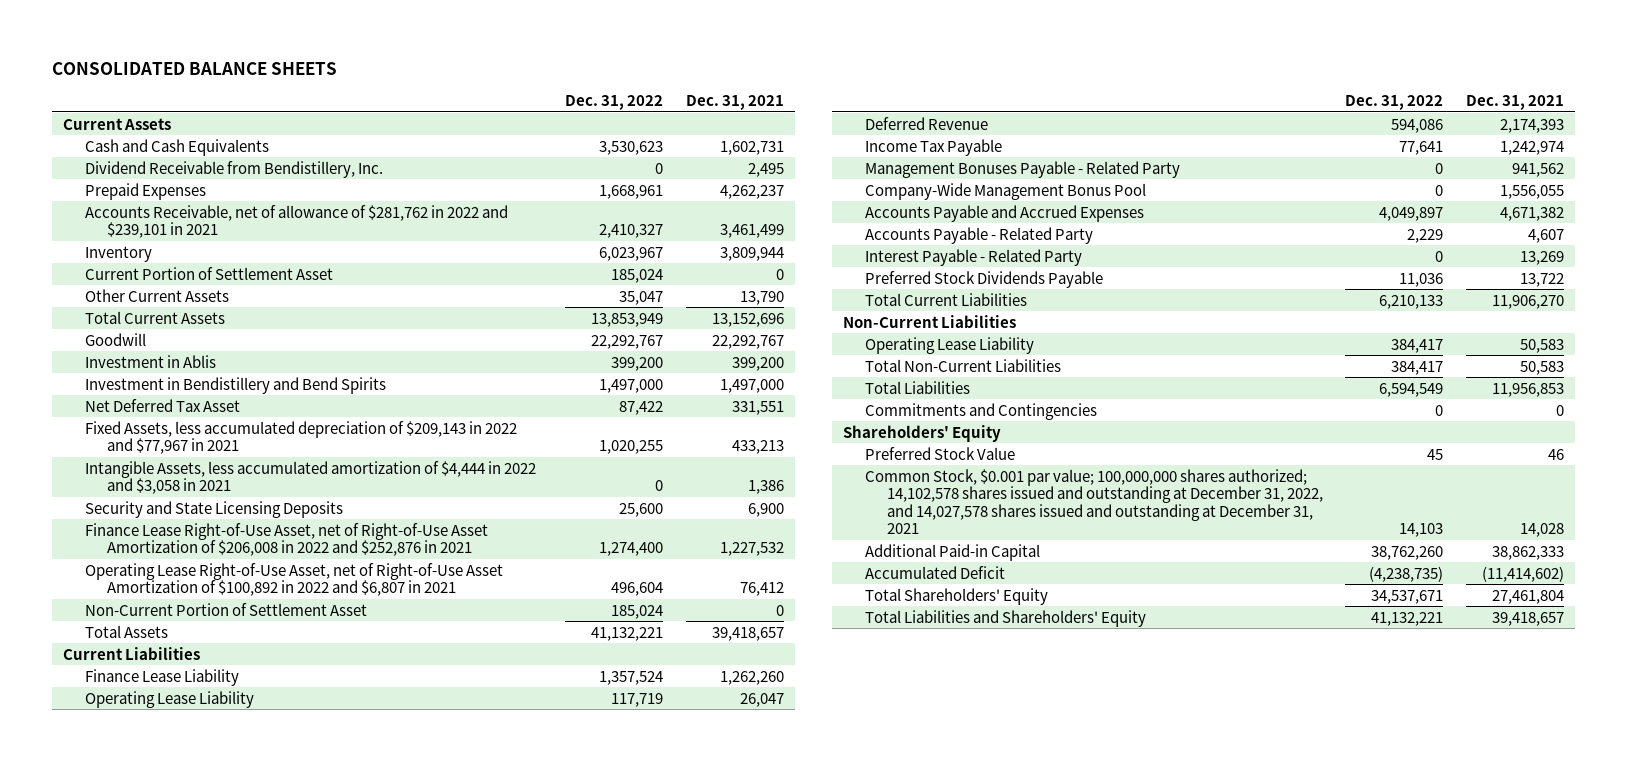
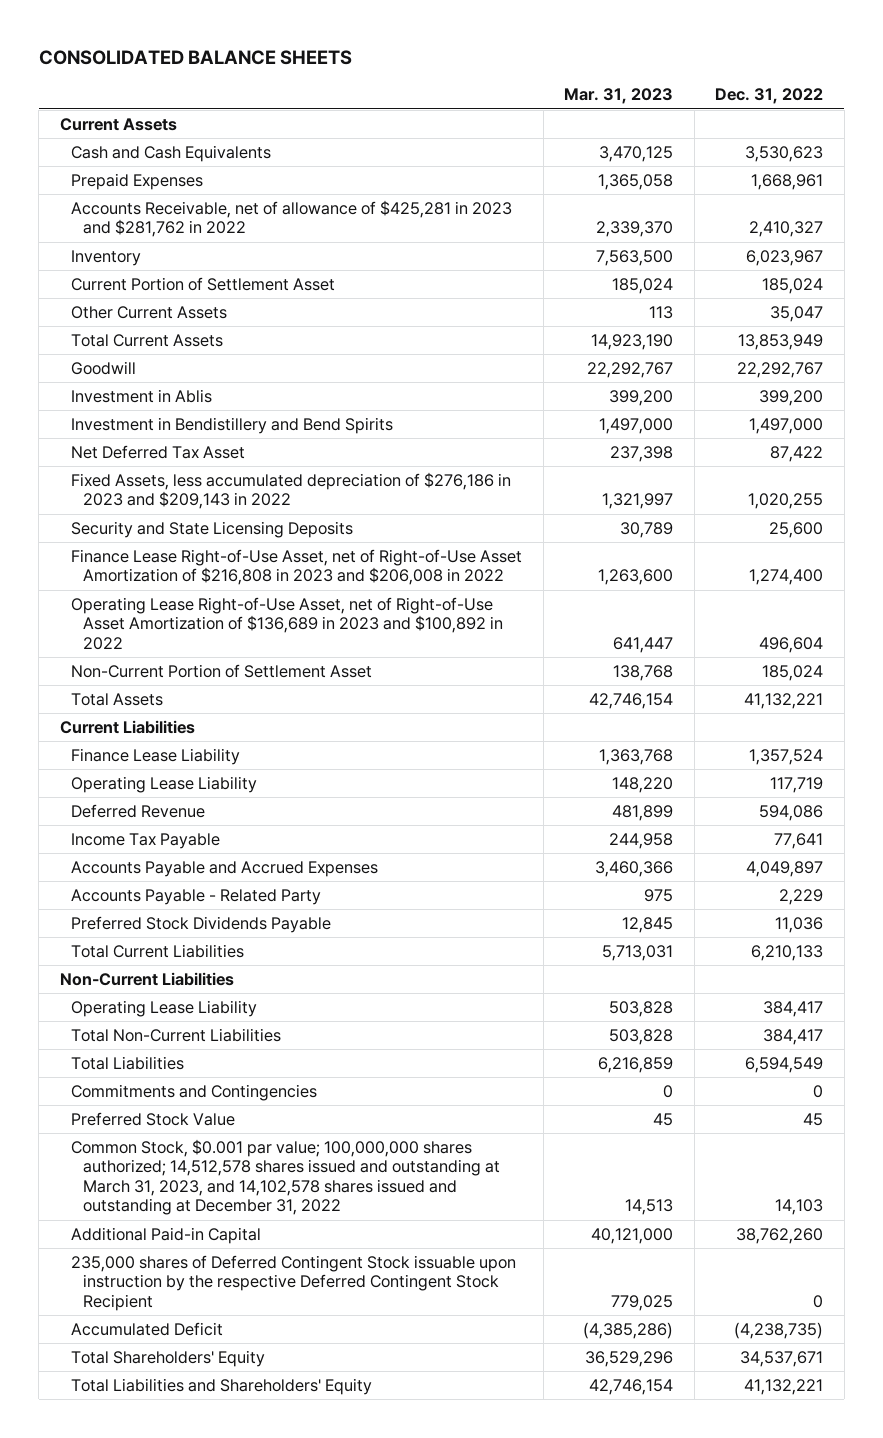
[685,95,784,111] Dec. 31, 2021 -> none
none -> [564,88,674,105] Mar. 31, 2023
[84,160,383,178] Dividend Receivable from Bendistillery, Inc. -> none
[84,204,508,239] Accounts Receivable, net of allowance of $281,762 in 2022 and $239,101 in 2021 -> [71,199,513,238] Accounts Receivable, net of allowance of $425,281 in 2023 and $281,762 in 2022
[84,460,536,495] Intangible Assets, less accumulated amortization of $4,444 in 2022 and $3,058 in 2021 -> none
[84,420,517,455] Fixed Assets, less accumulated depreciation of $209,143 in 2022 and $77,967 in 2021 -> [71,471,512,510] Fixed Assets, less accumulated depreciation of $276,186 in 2023 and $209,143 in 2022
[84,522,488,557] Finance Lease Right-of-Use Asset, net of Right-of-Use Asset Amortization of $206,008 in 2022 and $252,876 in 2021 -> [71,548,523,586] Finance Lease Right-of-Use Asset, net of Right-of-Use Asset Amortization of $216,808 in 2023 and $206,008 in 2022
[84,562,503,597] Operating Lease Right-of-Use Asset, net of Right-of-Use Asset Amortization of $100,892 in 2022 and $6,807 in 2021 -> [71,596,503,650] Operating Lease Right-of-Use Asset, net of Right-of-Use Asset Amortization of $136,689 in 2023 and $100,892 in 2022
[864,160,1180,178] Management Bonuses Payable - Related Party -> none
[864,182,1146,200] Company-Wide Management Bonus Pool -> none
[864,248,1082,266] Interest Payable - Related Party -> none
[843,424,1002,442] Shareholders' Equity -> none
[864,468,1323,535] Common Stock, $0.001 par value; 100,000,000 shares authorized; 14,102,578 shares issued and outstanding at December 31, 2022, and 14,027,578 shares issued and outstanding at December 31, 2021 -> [71,1138,500,1216] Common Stock, $0.001 par value; 100,000,000 shares authorized; 14,512,578 shares issued and outstanding at March 31, 2023, and 14,102,578 shares issued and outstanding at December 31, 2022
none -> [71,1254,517,1311] 235,000 shares of Deferred Contingent Stock issuable upon instruction by the respective Deferred Contingent Stock Recipient

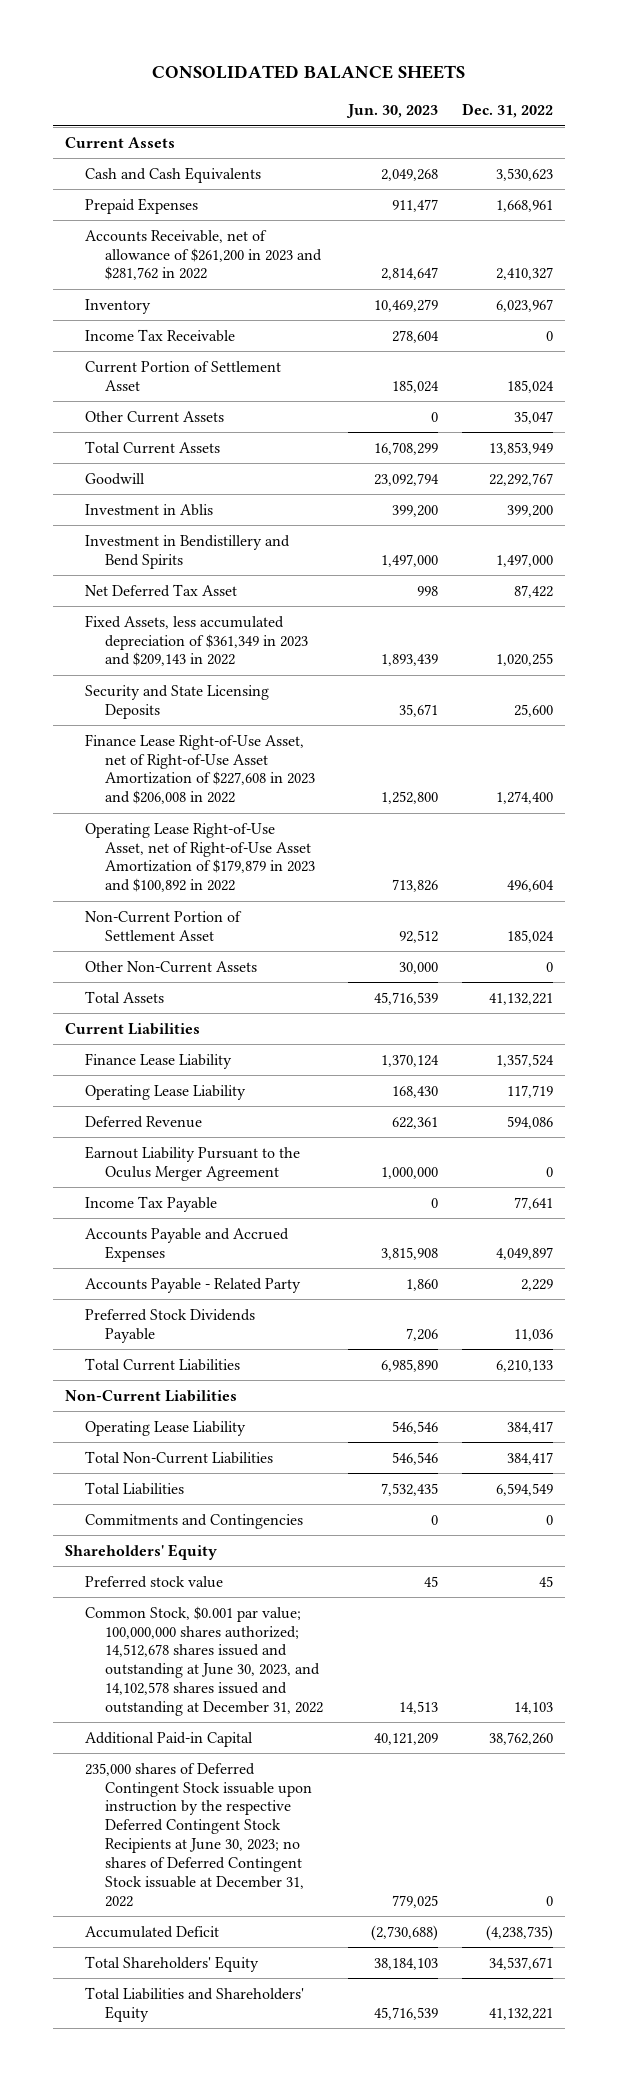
[564,88,674,105] Mar. 31, 2023 -> none
none -> [345,104,438,119] Jun. 30, 2023
[71,199,513,238] Accounts Receivable, net of allowance of $425,281 in 2023 and $281,762 in 2022 -> [85,229,323,281] Accounts Receivable, net of allowance of $261,200 in 2023 and $281,762 in 2022
none -> [85,328,236,342] Income Tax Receivable
[71,471,512,510] Fixed Assets, less accumulated depreciation of $276,186 in 2023 and $209,143 in 2022 -> [85,614,309,667] Fixed Assets, less accumulated depreciation of $361,349 in 2023 and $209,143 in 2022
[71,548,523,586] Finance Lease Right-of-Use Asset, net of Right-of-Use Asset Amortization of $216,808 in 2023 and $206,008 in 2022 -> [85,733,316,805] Finance Lease Right-of-Use Asset, net of Right-of-Use Asset Amortization of $227,608 in 2023 and $206,008 in 2022
[71,596,503,650] Operating Lease Right-of-Use Asset, net of Right-of-Use Asset Amortization of $136,689 in 2023 and $100,892 in 2022 -> [85,822,316,893] Operating Lease Right-of-Use Asset, net of Right-of-Use Asset Amortization of $179,879 in 2023 and $100,892 in 2022
none -> [85,960,258,973] Other Non-Current Assets
none -> [85,1145,301,1181] Earnout Liability Pursuant to the Oculus Merger Agreement
none -> [65,1543,218,1560] Shareholders' Equity
[71,1111,236,1126] Preferred Stock Value -> [85,1575,224,1588] Preferred stock value
[71,1138,500,1216] Common Stock, $0.001 par value; 100,000,000 shares authorized; 14,512,578 shares issued and outstanding at March 31, 2023, and 14,102,578 shares issued and outstanding at December 31, 2022 -> [85,1605,324,1716] Common Stock, $0.001 par value; 100,000,000 shares authorized; 14,512,678 shares issued and outstanding at June 30, 2023, and 14,102,578 shares issued and outstanding at December 31, 2022
[71,1254,517,1311] 235,000 shares of Deferred Contingent Stock issuable upon instruction by the respective Deferred Contingent Stock Recipient -> [85,1762,313,1907] 235,000 shares of Deferred Contingent Stock issuable upon instruction by the respective Deferred Contingent Stock Recipients at June 30, 2023; no shares of Deferred Contingent Stock issuable at December 31, 2022

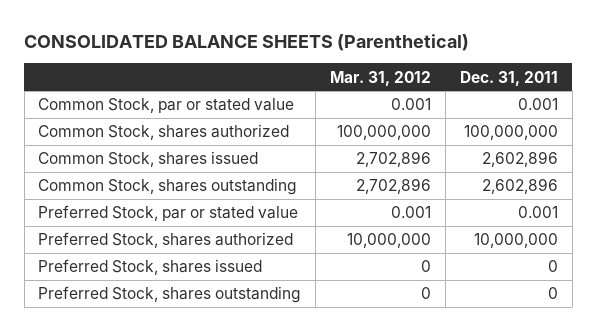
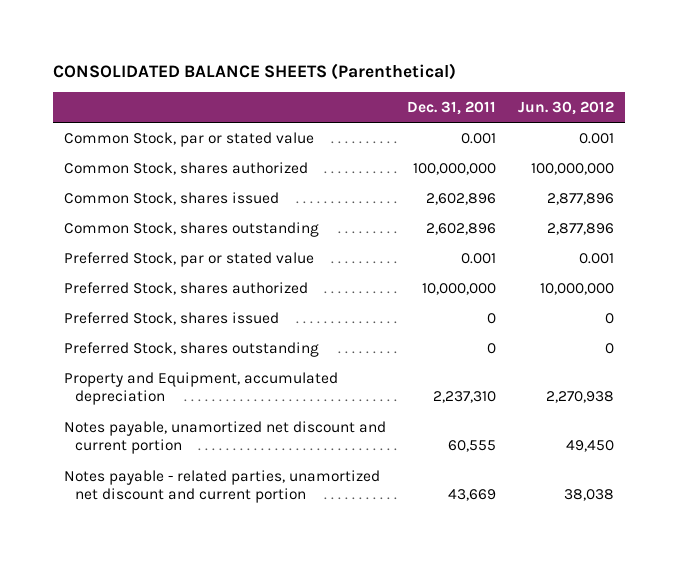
[330,70,432,86] Mar. 31, 2012 -> none
none -> [518,101,615,116] Jun. 30, 2012
none -> [63,371,338,406] Property and Equipment, accumulated depreciation
none -> [63,420,386,455] Notes payable, unamortized net discount and current portion
none -> [63,469,380,504] Notes payable - related parties, unamortized net discount and current portion

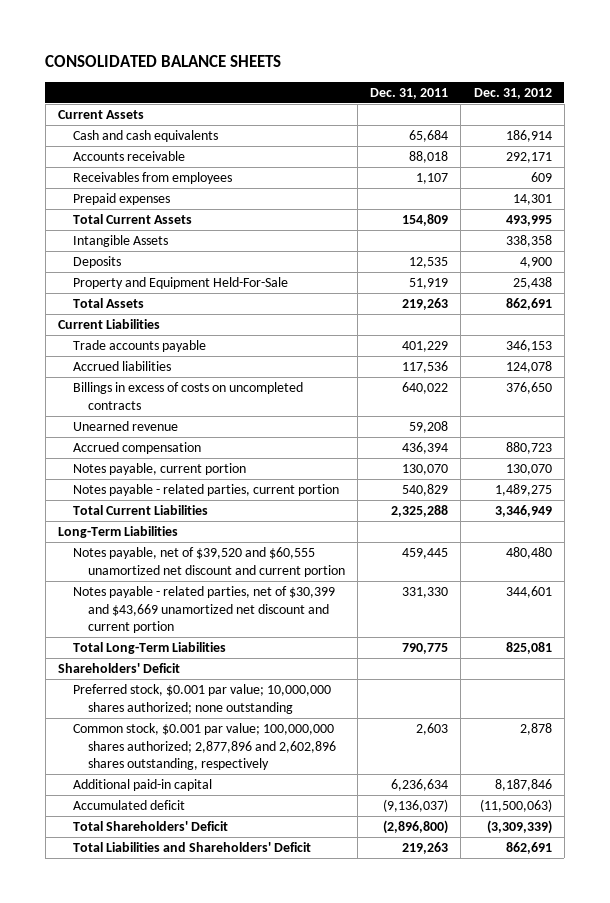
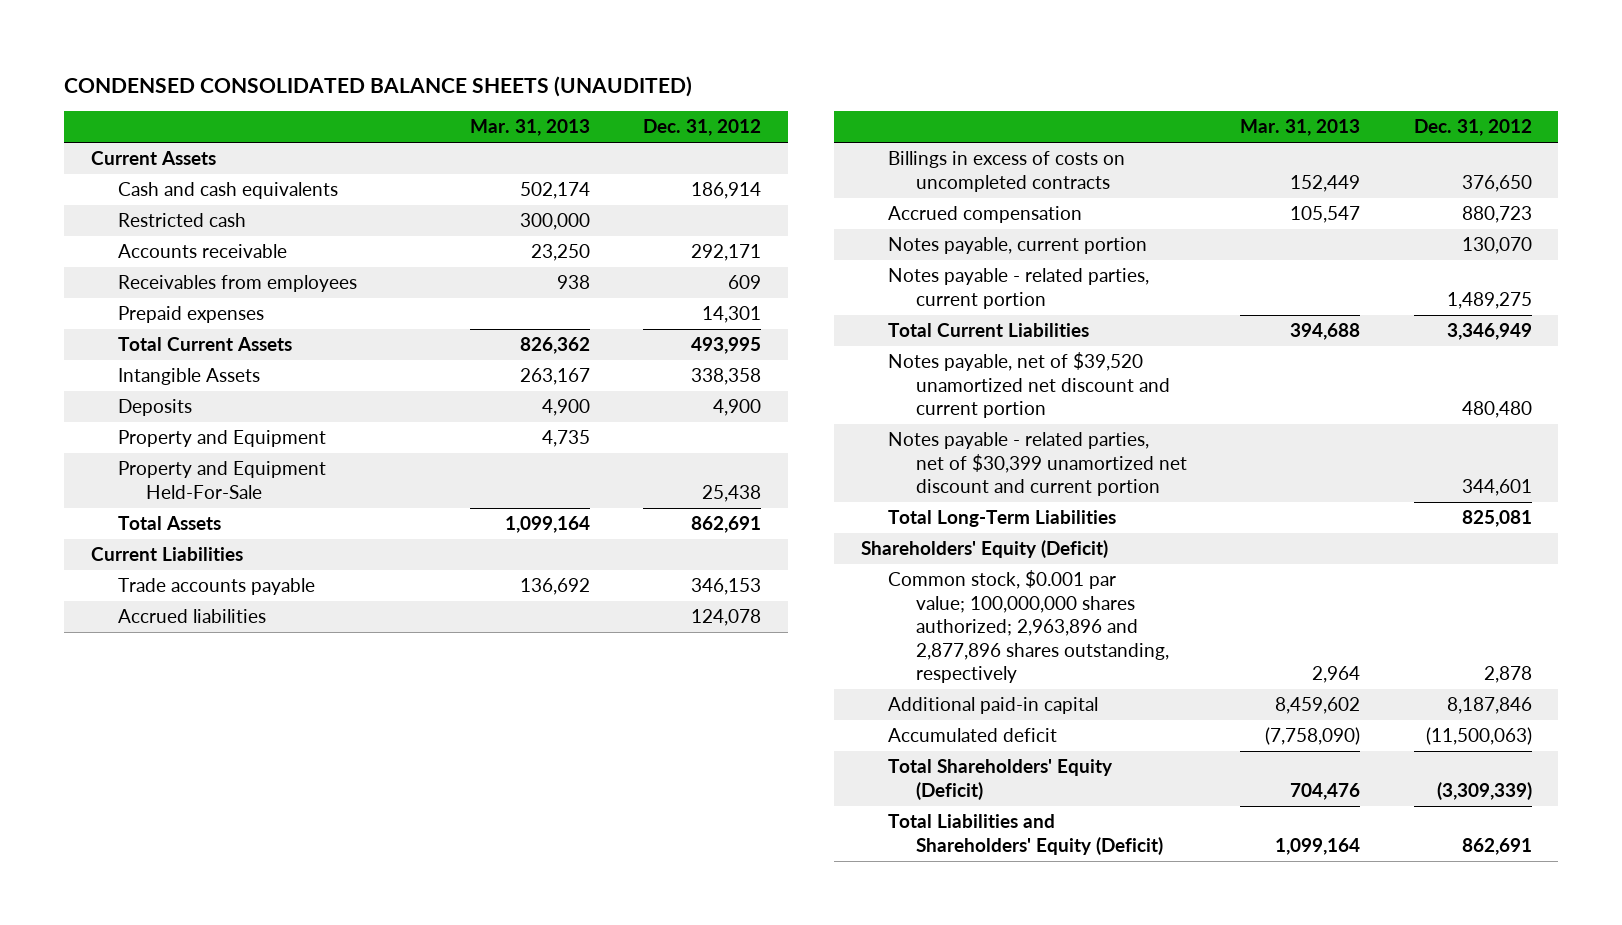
[45,55,282,68] CONSOLIDATED BALANCE SHEETS -> [63,75,692,97] CONDENSED CONSOLIDATED BALANCE SHEETS (UNAUDITED)
[370,87,449,99] Dec. 31, 2011 -> none
none -> [470,119,591,137] Mar. 31, 2013
none -> [118,213,247,228] Restricted cash
none -> [118,430,327,448] Property and Equipment
[72,421,178,432] Unearned revenue -> none
[58,526,179,539] Long-Term Liabilities -> none
[72,547,345,577] Notes payable, net of $39,520 and $60,555 unamortized net discount and current portion -> [888,352,1171,419] Notes payable, net of $39,520 unamortized net discount and current portion
[72,586,335,634] Notes payable - related parties, net of $30,399 and $43,669 unamortized net discount and current portion -> [888,432,1188,497] Notes payable - related parties, net of $30,399 unamortized net discount and current portion
[72,684,331,714] Preferred stock, $0.001 par value; 10,000,000 shares authorized; none outstanding -> none
[58,663,181,674] Shareholders' Deficit -> [860,540,1108,559] Shareholders' Equity (Deficit)
[72,723,336,771] Common stock, $0.001 par value; 100,000,000 shares authorized; 2,877,896 and 2,602,896 shares outstanding, respectively -> [888,570,1170,684] Common stock, $0.001 par value; 100,000,000 shares authorized; 2,963,896 and 2,877,896 shares outstanding, respectively
[72,821,228,832] Total Shareholders' Deficit -> [888,759,1114,800] Total Shareholders' Equity (Deficit)
[72,842,311,853] Total Liabilities and Shareholders' Deficit -> [888,814,1164,855] Total Liabilities and Shareholders' Equity (Deficit)

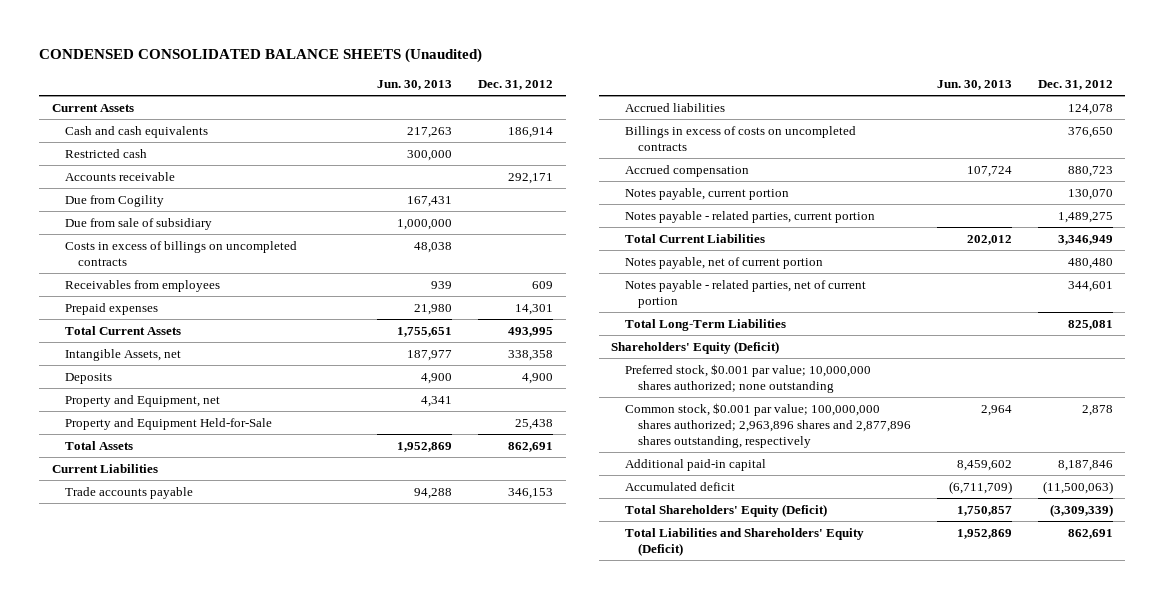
[63,75,692,97] CONDENSED CONSOLIDATED BALANCE SHEETS (UNAUDITED) -> [38,48,482,64] CONDENSED CONSOLIDATED BALANCE SHEETS (Unaudited)
[470,119,591,137] Mar. 31, 2013 -> none
none -> [377,80,453,91] Jun. 30, 2013
none -> [65,194,165,207] Due from Cogility
none -> [65,217,213,230] Due from sale of subsidiary
none -> [65,240,298,266] Costs in excess of billings on uncompleted contracts
[118,368,261,386] Intangible Assets -> [65,348,182,361] Intangible Assets, net
[118,430,327,448] Property and Equipment -> [65,394,221,407] Property and Equipment, net
[118,461,327,499] Property and Equipment Held-For-Sale -> [65,417,273,430] Property and Equipment Held-for-Sale
[888,352,1171,419] Notes payable, net of $39,520 unamortized net discount and current portion -> [624,256,823,269] Notes payable, net of current portion
[888,432,1188,497] Notes payable - related parties, net of $30,399 unamortized net discount and current portion -> [624,279,866,308] Notes payable - related parties, net of current portion
none -> [624,363,871,393] Preferred stock, $0.001 par value; 10,000,000 shares authorized; none outstanding
[888,570,1170,684] Common stock, $0.001 par value; 100,000,000 shares authorized; 2,963,896 and 2,877,896 shares outstanding, respectively -> [624,402,911,448] Common stock, $0.001 par value; 100,000,000 shares authorized; 2,963,896 shares and 2,877,896 shares outstanding, respectively

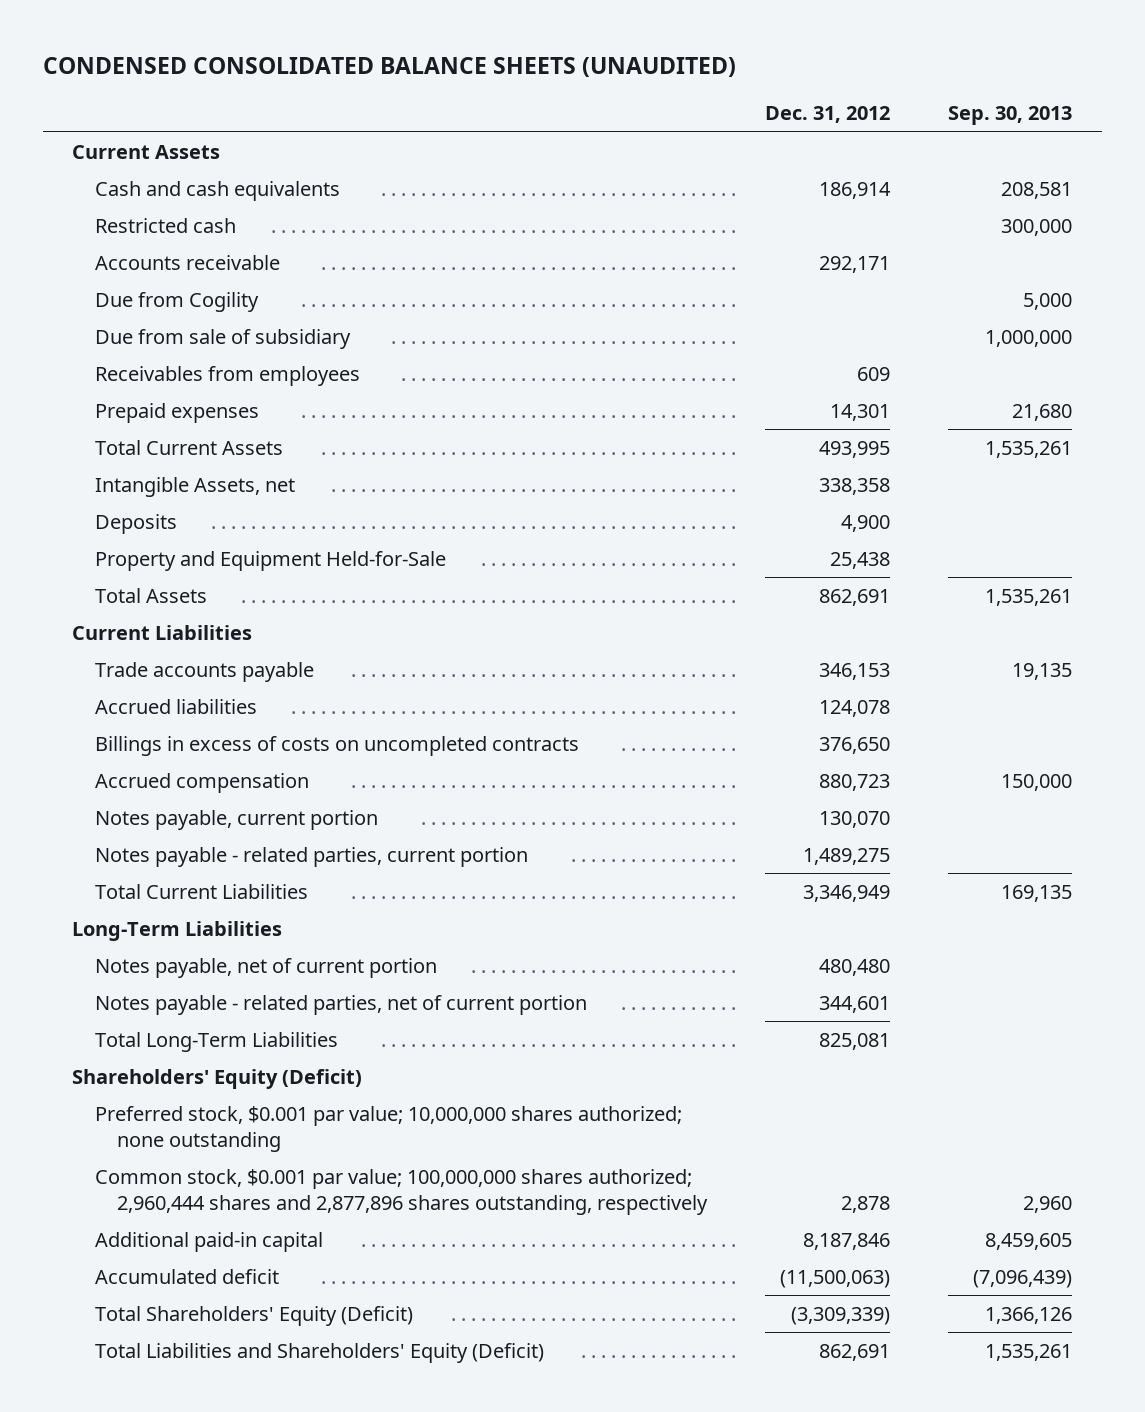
[38,48,482,64] CONDENSED CONSOLIDATED BALANCE SHEETS (Unaudited) -> [43,57,737,78] CONDENSED CONSOLIDATED BALANCE SHEETS (UNAUDITED)
[377,80,453,91] Jun. 30, 2013 -> none
none -> [948,106,1073,126] Sep. 30, 2013
[65,240,298,266] Costs in excess of billings on uncompleted contracts -> none
[65,394,221,407] Property and Equipment, net -> none
none -> [72,920,283,941] Long-Term Liabilities
[624,402,911,448] Common stock, $0.001 par value; 100,000,000 shares authorized; 2,963,896 shares and 2,877,896 shares outstanding, respectively -> [94,1168,709,1215] Common stock, $0.001 par value; 100,000,000 shares authorized; 2,960,444 shares and 2,877,896 shares outstanding, respectively

